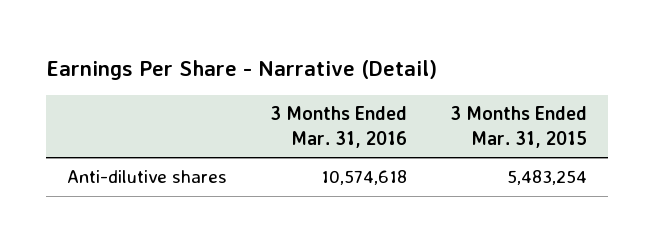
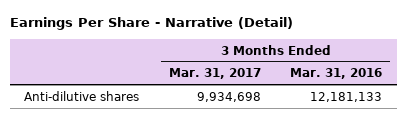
[449,106,587,148] 3 Months Ended Mar. 31, 2015 -> none
none -> [168,68,261,80] Mar. 31, 2017
[321,170,408,186] 10,574,618 -> [310,91,383,102] 12,181,133

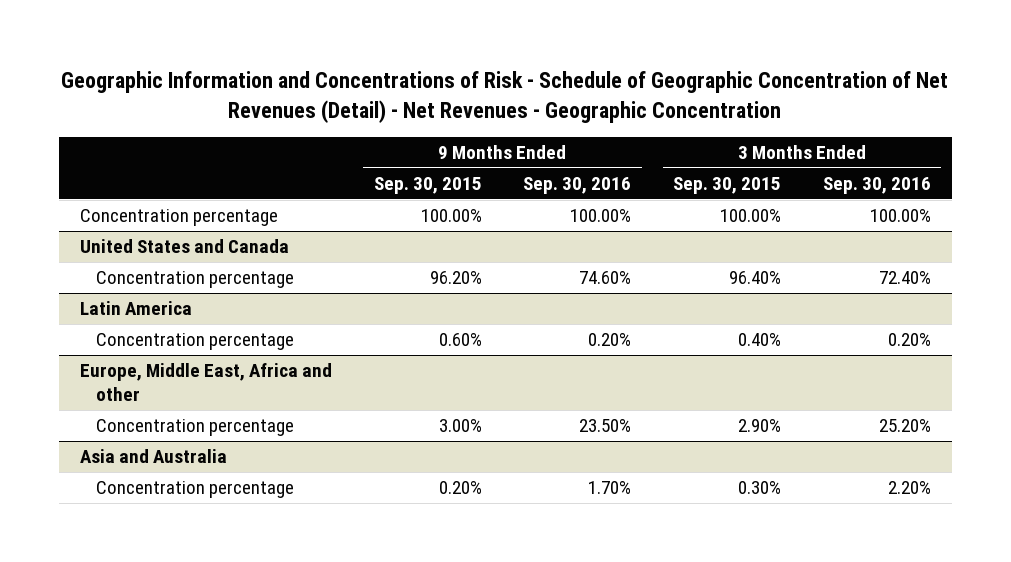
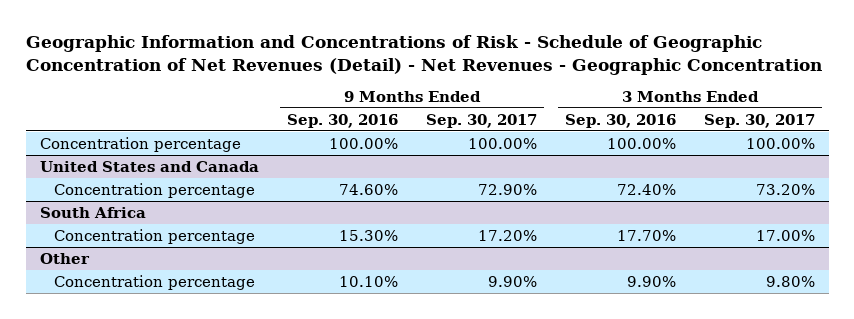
[373,177,482,195] Sep. 30, 2015 -> none
[673,177,782,195] Sep. 30, 2015 -> none
none -> [425,113,537,128] Sep. 30, 2017
none -> [703,113,815,128] Sep. 30, 2017
[79,449,227,464] Asia and Australia -> none
[95,481,294,499] Concentration percentage -> none
[79,301,192,316] Latin America -> [39,206,146,218] South Africa
[588,333,632,347] 0.20% -> [338,229,398,241] 15.30%
[887,333,931,347] 0.20% -> [616,229,676,241] 17.70%
[79,363,332,402] Europe, Middle East, Africa and other -> [39,252,90,264] Other
[579,419,632,433] 23.50% -> [338,275,398,287] 10.10%
[878,419,931,433] 25.20% -> [626,275,676,287] 9.90%

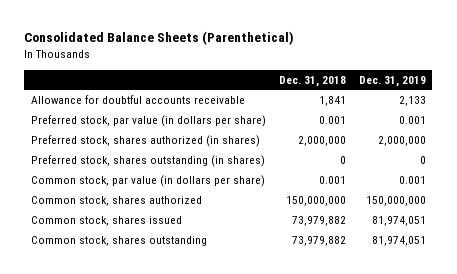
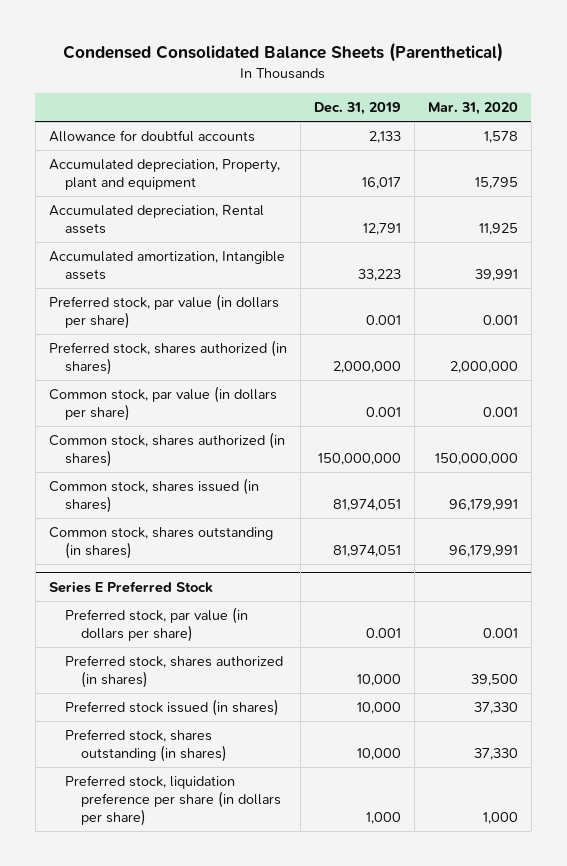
[24,31,295,46] Consolidated Balance Sheets (Parenthetical) -> [63,42,504,63] Condensed Consolidated Balance Sheets (Parenthetical)
[278,75,346,87] Dec. 31, 2018 -> none
none -> [427,102,518,116] Mar. 31, 2020
[30,95,245,105] Allowance for doubtful accounts receivable -> [48,130,255,143] Allowance for doubtful accounts
none -> [48,159,280,190] Accumulated depreciation, Property, plant and equipment
none -> [48,205,264,234] Accumulated depreciation, Rental assets
none -> [48,251,285,280] Accumulated amortization, Intangible assets
[30,155,265,168] Preferred stock, shares outstanding (in shares) -> none
[30,196,202,207] Common stock, shares authorized -> [48,432,285,467] Common stock, shares authorized (in shares)
[30,216,182,227] Common stock, shares issued -> [48,478,259,513] Common stock, shares issued (in shares)
[30,236,207,247] Common stock, shares outstanding -> [48,527,273,559] Common stock, shares outstanding (in shares)
none -> [48,581,213,594] Series E Preferred Stock
none -> [64,607,248,642] Preferred stock, par value (in dollars per share)
none -> [64,655,283,688] Preferred stock, shares authorized (in shares)
none -> [64,699,279,717] Preferred stock issued (in shares)
none -> [64,729,227,762] Preferred stock, shares outstanding (in shares)
none -> [64,775,281,826] Preferred stock, liquidation preference per share (in dollars per share)

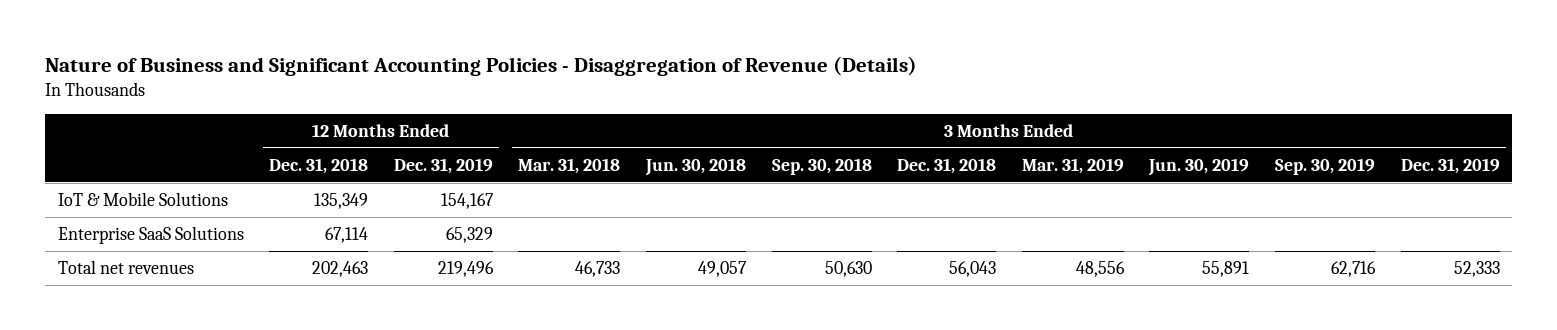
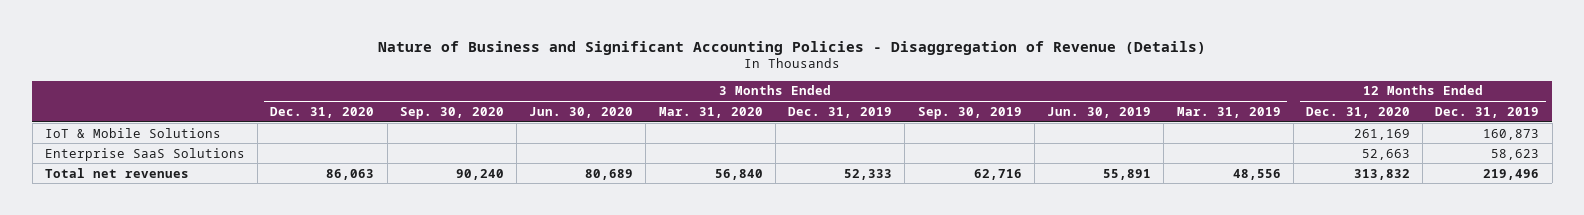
[269,157,369,174] Dec. 31, 2018 -> none
[518,157,621,174] Mar. 31, 2018 -> none
[645,157,747,176] Jun. 30, 2018 -> none
[771,157,872,175] Sep. 30, 2018 -> none
[897,157,997,174] Dec. 31, 2018 -> none
none -> [270,106,375,118] Dec. 31, 2020
none -> [399,106,504,119] Sep. 30, 2020
none -> [529,106,634,118] Jun. 30, 2020
none -> [658,106,763,118] Mar. 31, 2020
none -> [1305,106,1410,118] Dec. 31, 2020
[440,193,494,210] 154,167 -> [1483,128,1540,140] 160,873
[445,227,493,244] 65,329 -> [1491,148,1540,160] 58,623

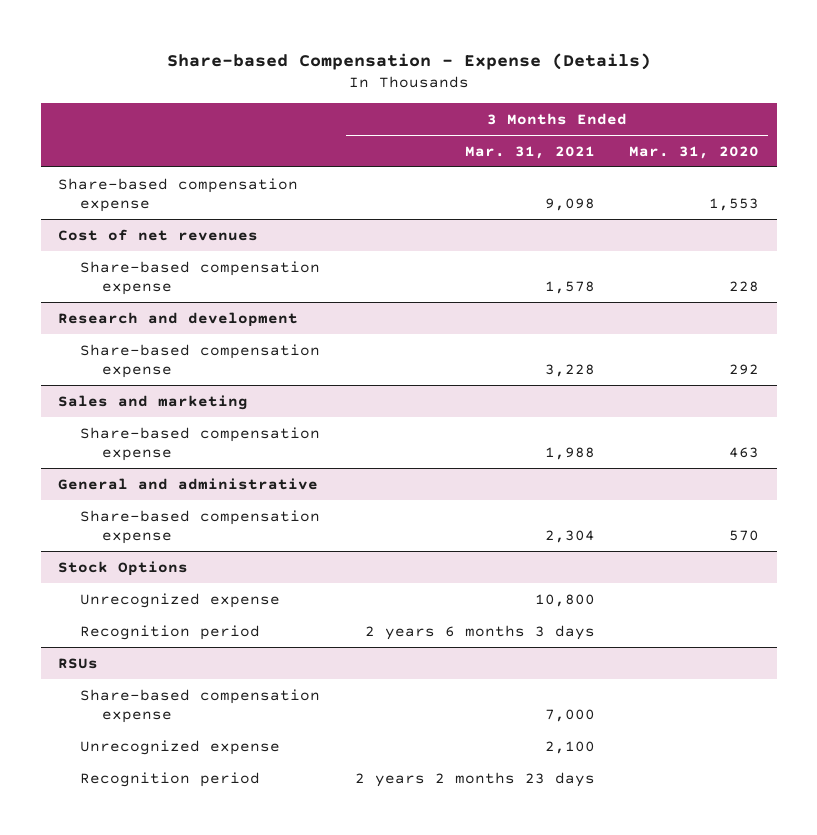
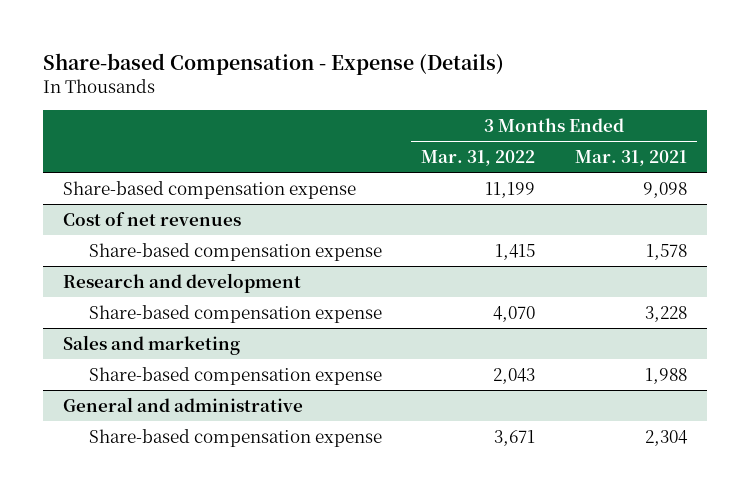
[629,145,760,159] Mar. 31, 2020 -> none
none -> [421,150,536,167] Mar. 31, 2022
[57,560,188,576] Stock Options -> none
[79,592,280,608] Unrecognized expense -> none
[79,624,260,640] Recognition period -> none
[57,657,98,669] RSUs -> none
[79,688,320,723] Share-based compensation expense -> none
[79,739,280,755] Unrecognized expense -> none
[79,771,260,787] Recognition period -> none

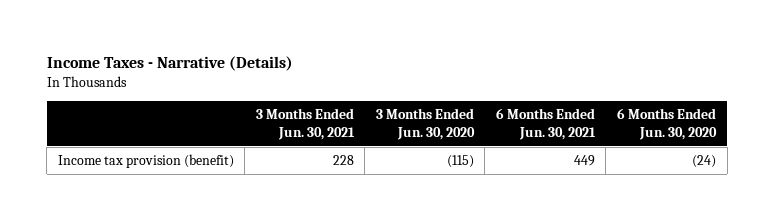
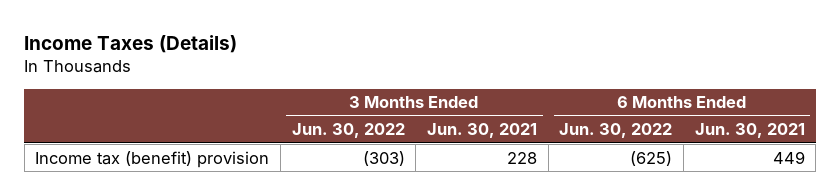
[46,56,293,72] Income Taxes - Narrative (Details) -> [24,34,238,53] Income Taxes (Details)
[375,108,475,141] 3 Months Ended Jun. 30, 2020 -> none
[617,108,718,141] 6 Months Ended Jun. 30, 2020 -> none
none -> [291,123,405,139] Jun. 30, 2022
none -> [559,123,673,139] Jun. 30, 2022
[57,154,234,169] Income tax provision (benefit) -> [35,150,270,168] Income tax (benefit) provision

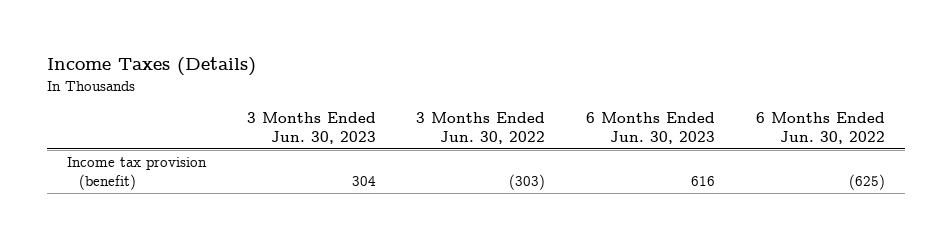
[427,123,538,139] Jun. 30, 2021 -> none
[694,123,805,139] Jun. 30, 2021 -> none
none -> [246,112,376,144] 3 Months Ended Jun. 30, 2023
none -> [586,112,716,144] 6 Months Ended Jun. 30, 2023
[35,150,270,168] Income tax (benefit) provision -> [67,157,208,191] Income tax provision (benefit)

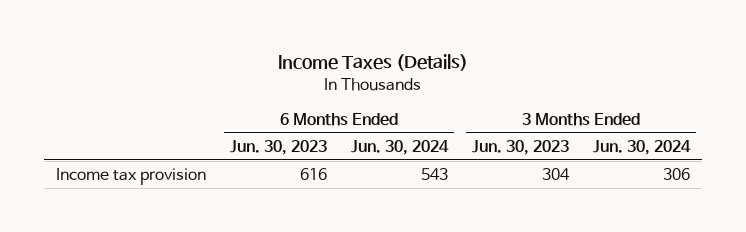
[416,112,546,144] 3 Months Ended Jun. 30, 2022 -> none
[755,112,885,144] 6 Months Ended Jun. 30, 2022 -> none
none -> [350,140,449,156] Jun. 30, 2024
none -> [592,140,691,156] Jun. 30, 2024
[67,157,208,191] Income tax provision (benefit) -> [55,168,206,186] Income tax provision

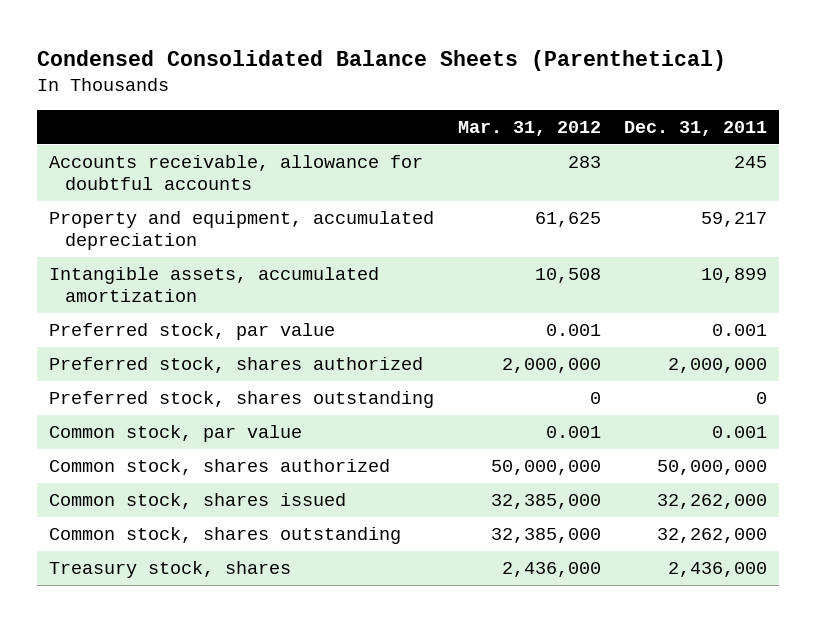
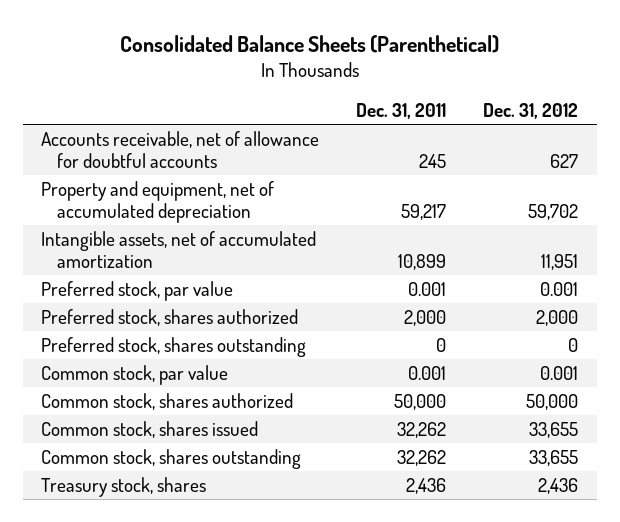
[37,50,727,72] Condensed Consolidated Balance Sheets (Parenthetical) -> [119,34,499,53] Consolidated Balance Sheets (Parenthetical)
[457,120,601,136] Mar. 31, 2012 -> none
none -> [483,102,579,119] Dec. 31, 2012
[49,154,424,191] Accounts receivable, allowance for doubtful accounts -> [41,130,320,168] Accounts receivable, net of allowance for doubtful accounts
[49,210,435,251] Property and equipment, accumulated depreciation -> [41,180,275,223] Property and equipment, net of accumulated depreciation
[49,266,380,303] Intangible assets, accumulated amortization -> [41,230,317,268] Intangible assets, net of accumulated amortization
[667,357,767,373] 2,000,000 -> [404,309,447,326] 2,000
[656,459,767,475] 50,000,000 -> [394,393,447,410] 50,000
[656,493,767,509] 32,262,000 -> [397,421,447,438] 32,262
[656,527,767,543] 32,262,000 -> [397,449,447,466] 32,262
[667,561,767,577] 2,436,000 -> [406,477,447,494] 2,436

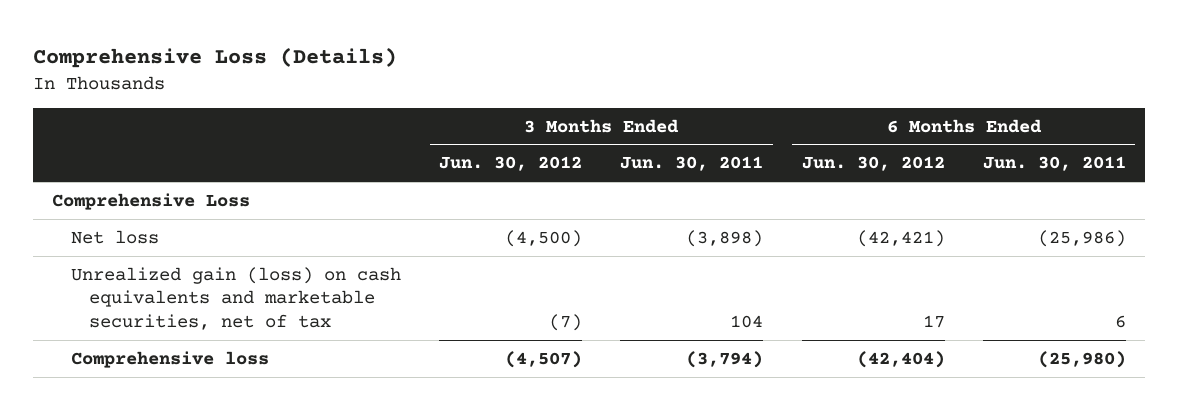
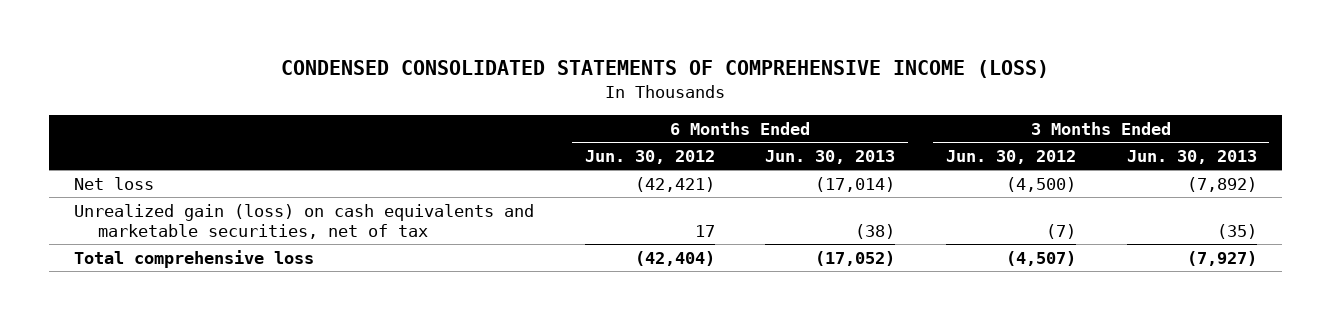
[33,47,398,69] Comprehensive Loss (Details) -> [281,60,1050,79] CONDENSED CONSOLIDATED STATEMENTS OF COMPREHENSIVE INCOME (LOSS)
[620,156,764,172] Jun. 30, 2011 -> none
[982,156,1126,172] Jun. 30, 2011 -> none
none -> [765,149,896,164] Jun. 30, 2013
none -> [1126,149,1257,164] Jun. 30, 2013
[52,192,251,210] Comprehensive Loss -> none
[70,350,269,368] Comprehensive loss -> [74,249,315,268] Total comprehensive loss

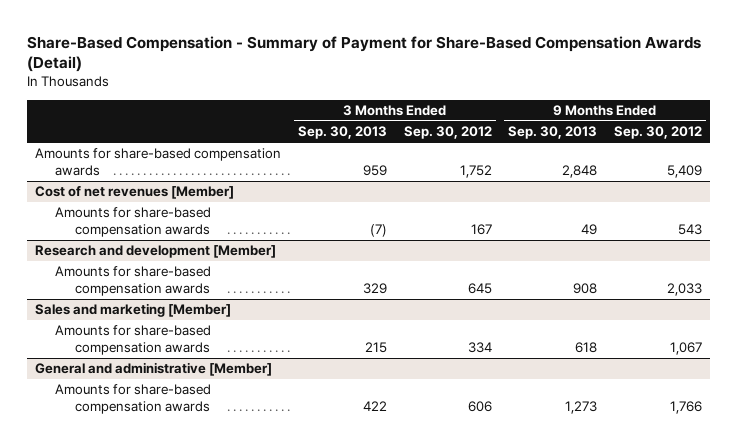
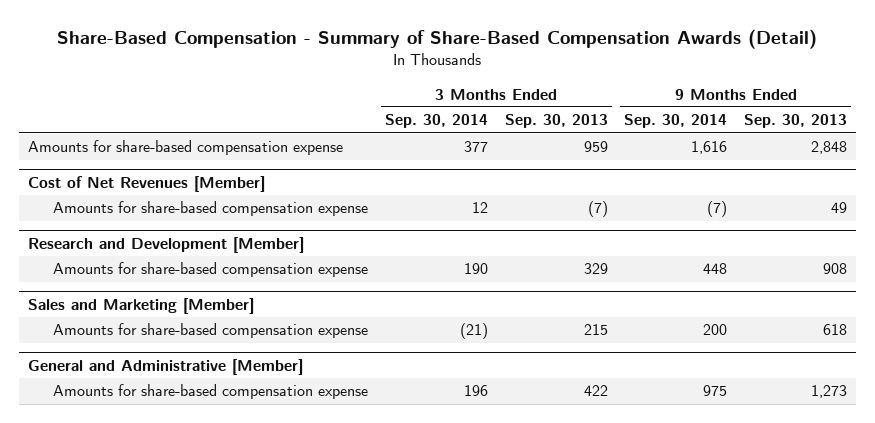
[26,35,701,73] Share-Based Compensation - Summary of Payment for Share-Based Compensation Awards (Detail) -> [57,28,818,49] Share-Based Compensation - Summary of Share-Based Compensation Awards (Detail)
[403,126,492,140] Sep. 30, 2012 -> none
[614,126,703,140] Sep. 30, 2012 -> none
none -> [384,114,488,129] Sep. 30, 2014
none -> [624,114,728,129] Sep. 30, 2014
[35,148,282,176] Amounts for share-based compensation awards -> [27,140,343,156] Amounts for share-based compensation expense
[35,186,235,200] Cost of net revenues [Member] -> [27,176,265,193] Cost of Net Revenues [Member]
[54,207,211,237] Amounts for share-based compensation awards -> [52,201,368,217] Amounts for share-based compensation expense
[35,245,277,259] Research and development [Member] -> [27,237,304,254] Research and Development [Member]
[54,266,211,296] Amounts for share-based compensation awards -> [52,262,368,278] Amounts for share-based compensation expense
[35,303,232,318] Sales and marketing [Member] -> [27,298,254,315] Sales and Marketing [Member]
[54,325,211,355] Amounts for share-based compensation awards -> [52,323,368,339] Amounts for share-based compensation expense
[35,362,273,377] General and administrative [Member] -> [27,359,303,376] General and Administrative [Member]
[54,384,211,414] Amounts for share-based compensation awards -> [52,384,368,400] Amounts for share-based compensation expense

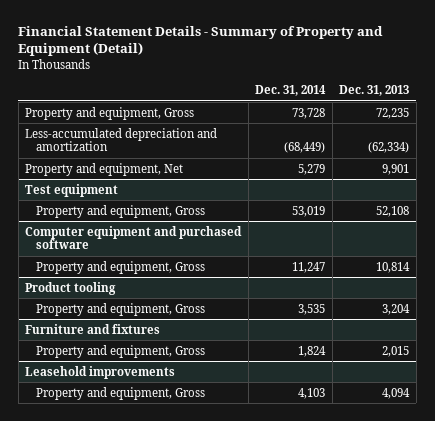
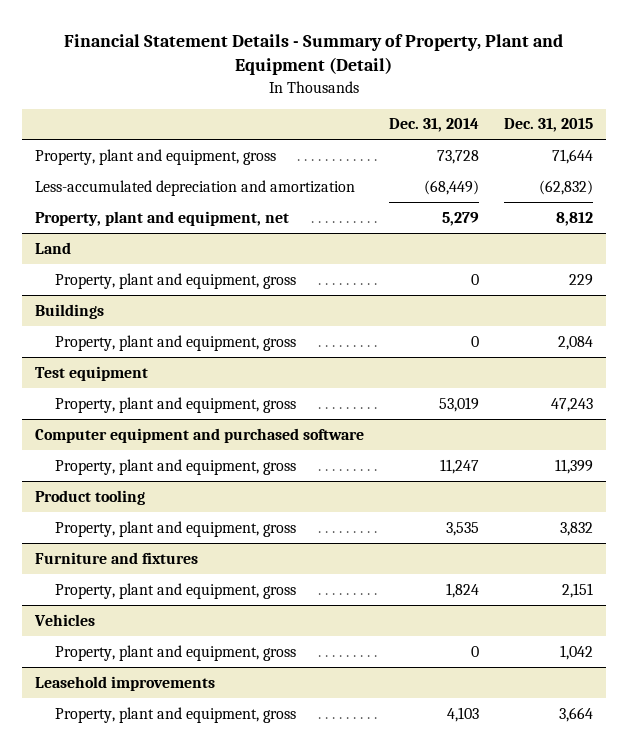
[18,25,384,57] Financial Statement Details - Summary of Property and Equipment (Detail) -> [64,33,564,76] Financial Statement Details - Summary of Property, Plant and Equipment (Detail)
[339,85,410,97] Dec. 31, 2013 -> none
none -> [504,118,594,133] Dec. 31, 2015
[25,106,195,120] Property and equipment, Gross -> [34,148,276,165] Property, plant and equipment, gross
[25,162,184,176] Property and equipment, Net -> [34,210,289,226] Property, plant and equipment, net
none -> [34,241,71,254] Land
none -> [55,272,297,289] Property, plant and equipment, gross
none -> [34,303,104,319] Buildings
none -> [55,334,297,351] Property, plant and equipment, gross
[36,204,206,218] Property and equipment, Gross -> [55,396,297,413] Property, plant and equipment, gross
[36,260,206,274] Property and equipment, Gross -> [55,458,297,475] Property, plant and equipment, gross
[36,302,206,316] Property and equipment, Gross -> [55,520,297,537] Property, plant and equipment, gross
[36,344,206,358] Property and equipment, Gross -> [55,582,297,599] Property, plant and equipment, gross
none -> [33,613,95,626] Vehicles
none -> [55,644,297,661] Property, plant and equipment, gross
[36,386,206,400] Property and equipment, Gross -> [55,706,297,723] Property, plant and equipment, gross

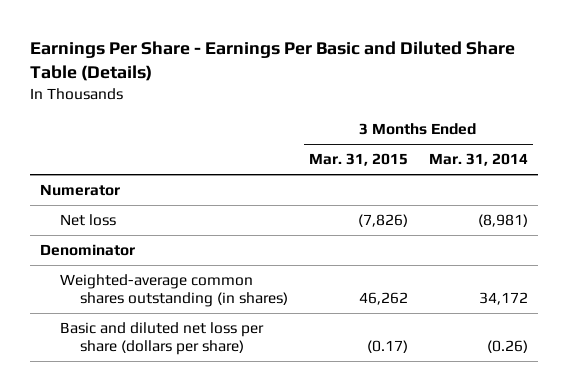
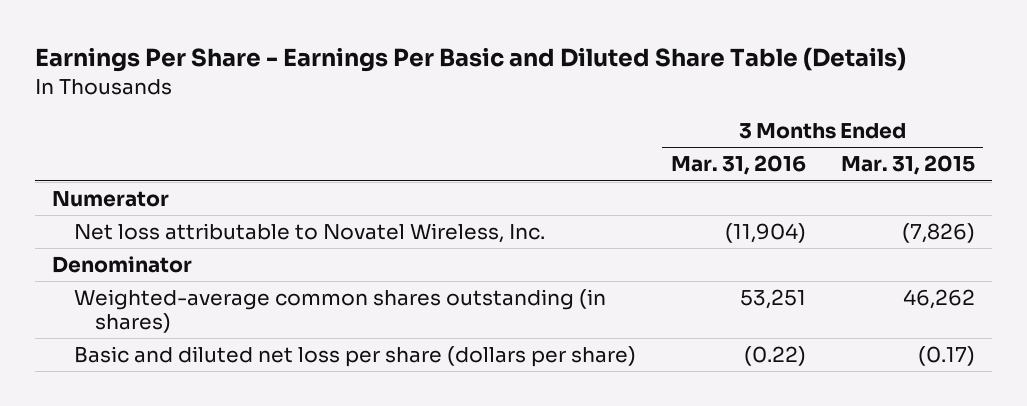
[428,153,528,167] Mar. 31, 2014 -> none
none -> [670,155,806,176] Mar. 31, 2016
[60,213,117,226] Net loss -> [73,223,545,244] Net loss attributable to Novatel Wireless, Inc.

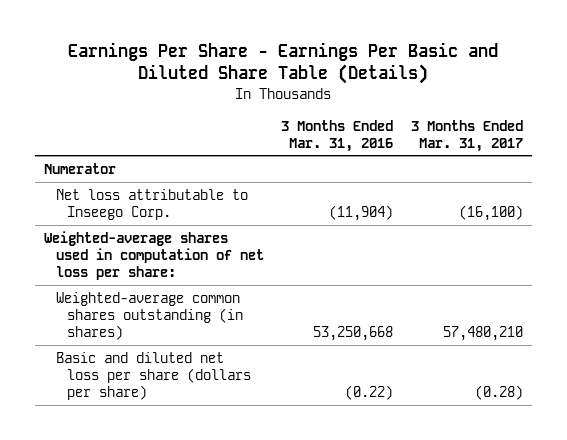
[840,155,975,176] Mar. 31, 2015 -> none
none -> [410,119,523,152] 3 Months Ended Mar. 31, 2017
[73,223,545,244] Net loss attributable to Novatel Wireless, Inc. -> [55,188,248,220] Net loss attributable to Inseego Corp.
[52,256,193,274] Denominator -> [44,230,264,280] Weighted-average shares used in computation of net loss per share:
[739,289,806,310] 53,251 -> [313,325,394,341] 53,250,668

